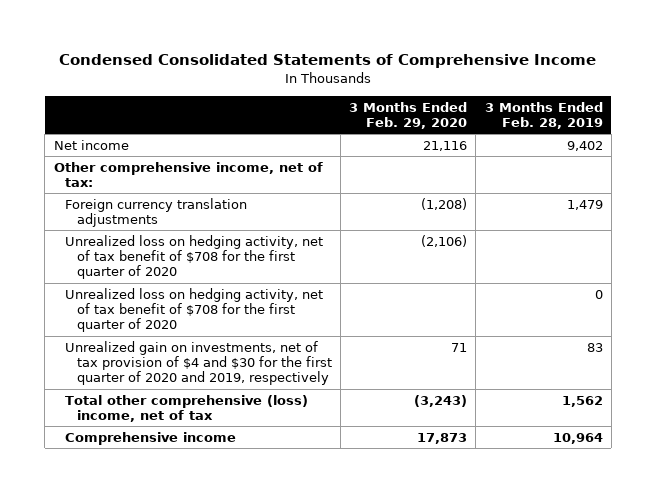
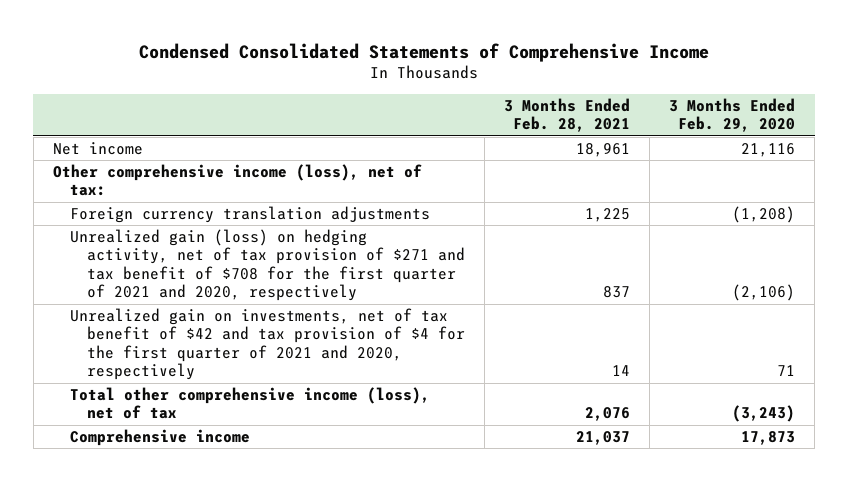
[484,101,603,129] 3 Months Ended Feb. 28, 2019 -> none
none -> [504,97,631,133] 3 Months Ended Feb. 28, 2021
[53,161,323,188] Other comprehensive income, net of tax: -> [52,163,422,197] Other comprehensive income (loss), net of tax:
[65,287,324,333] Unrealized loss on hedging activity, net of tax benefit of $708 for the first quarter of 2020 -> none
[65,234,324,280] Unrealized loss on hedging activity, net of tax benefit of $708 for the first quarter of 2020 -> [70,228,466,302] Unrealized gain (loss) on hedging activity, net of tax provision of $271 and tax benefit of $708 for the first quarter of 2021 and 2020, respectively
[65,340,332,386] Unrealized gain on investments, net of tax provision of $4 and $30 for the first quarter of 2020 and 2019, respectively -> [70,307,466,381] Unrealized gain on investments, net of tax benefit of $42 and tax provision of $4 for the first quarter of 2021 and 2020, respectively
[65,394,309,423] Total other comprehensive (loss) income, net of tax -> [70,386,431,420] Total other comprehensive income (loss), net of tax

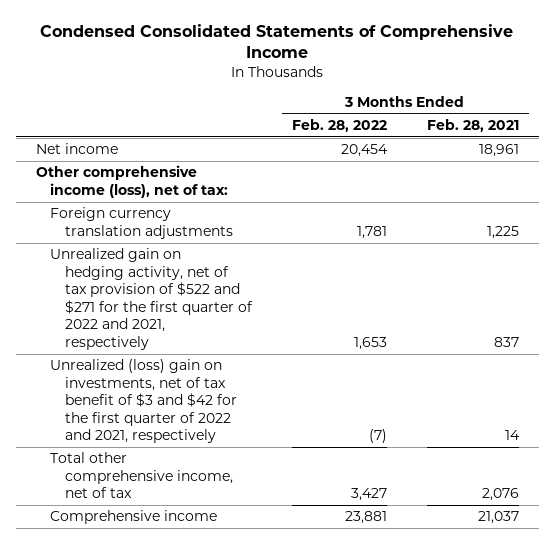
[669,97,796,133] 3 Months Ended Feb. 29, 2020 -> none
none -> [291,119,387,133] Feb. 28, 2022
[70,228,466,302] Unrealized gain (loss) on hedging activity, net of tax provision of $271 and tax benefit of $708 for the first quarter of 2021 and 2020, respectively -> [50,248,253,350] Unrealized gain on hedging activity, net of tax provision of $522 and $271 for the first quarter of 2022 and 2021, respectively
[70,307,466,381] Unrealized gain on investments, net of tax benefit of $42 and tax provision of $4 for the first quarter of 2021 and 2020, respectively -> [50,359,237,444] Unrealized (loss) gain on investments, net of tax benefit of $3 and $42 for the first quarter of 2022 and 2021, respectively
[70,386,431,420] Total other comprehensive income (loss), net of tax -> [50,452,233,499] Total other comprehensive income, net of tax

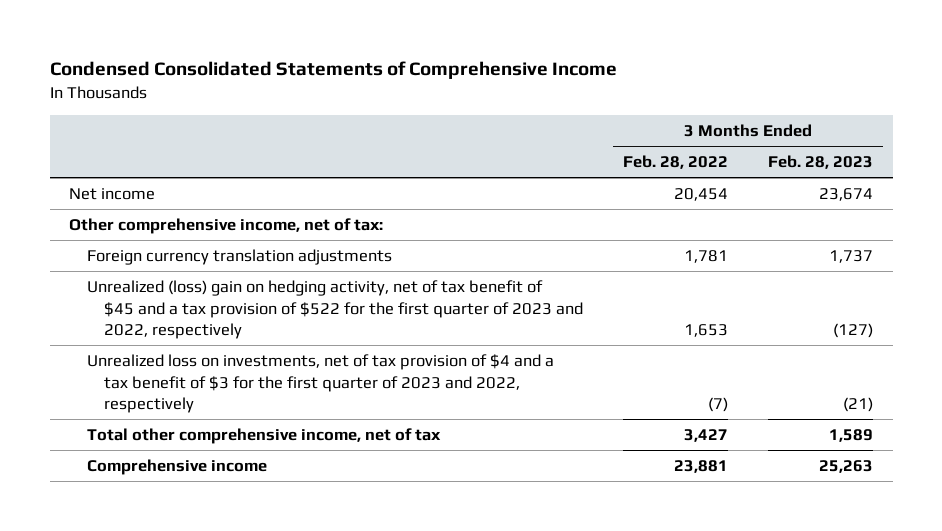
[426,119,519,133] Feb. 28, 2021 -> none
none -> [767,155,873,170] Feb. 28, 2023
[35,165,229,198] Other comprehensive income (loss), net of tax: -> [69,218,384,235] Other comprehensive income, net of tax:
[50,248,253,350] Unrealized gain on hedging activity, net of tax provision of $522 and $271 for the first quarter of 2022 and 2021, respectively -> [86,280,584,339] Unrealized (loss) gain on hedging activity, net of tax benefit of $45 and a tax provision of $522 for the first quarter of 2023 and 2022, respectively
[50,359,237,444] Unrealized (loss) gain on investments, net of tax benefit of $3 and $42 for the first quarter of 2022 and 2021, respectively -> [86,354,554,413] Unrealized loss on investments, net of tax provision of $4 and a tax benefit of $3 for the first quarter of 2023 and 2022, respectively

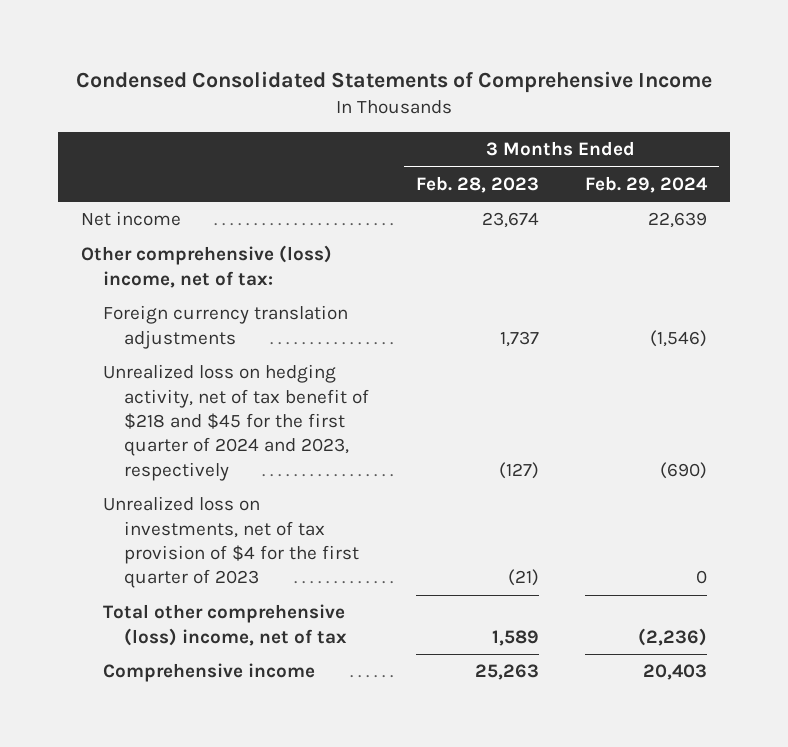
[622,155,728,170] Feb. 28, 2022 -> none
none -> [585,175,709,193] Feb. 29, 2024
[69,218,384,235] Other comprehensive income, net of tax: -> [81,245,333,288] Other comprehensive (loss) income, net of tax:
[86,280,584,339] Unrealized (loss) gain on hedging activity, net of tax benefit of $45 and a tax provision of $522 for the first quarter of 2023 and 2022, respectively -> [102,364,370,481] Unrealized loss on hedging activity, net of tax benefit of $218 and $45 for the first quarter of 2024 and 2023, respectively
[86,354,554,413] Unrealized loss on investments, net of tax provision of $4 and a tax benefit of $3 for the first quarter of 2023 and 2022, respectively -> [102,496,360,589] Unrealized loss on investments, net of tax provision of $4 for the first quarter of 2023
[86,428,441,445] Total other comprehensive income, net of tax -> [102,604,348,646] Total other comprehensive (loss) income, net of tax

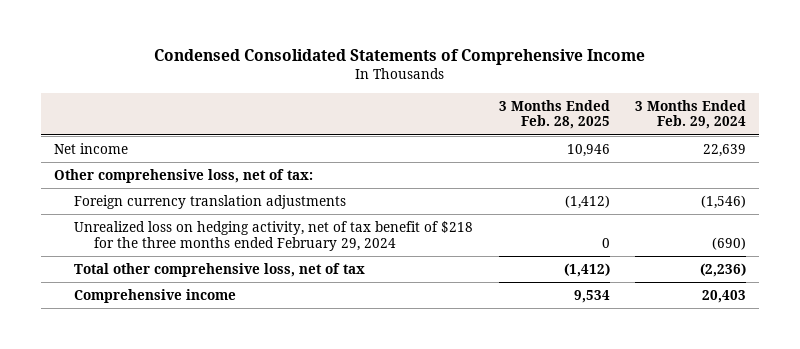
[415,175,539,193] Feb. 28, 2023 -> none
none -> [498,99,610,130] 3 Months Ended Feb. 28, 2025
[81,245,333,288] Other comprehensive (loss) income, net of tax: -> [53,168,313,183] Other comprehensive loss, net of tax:
[102,496,360,589] Unrealized loss on investments, net of tax provision of $4 for the first quarter of 2023 -> none
[102,364,370,481] Unrealized loss on hedging activity, net of tax benefit of $218 and $45 for the first quarter of 2024 and 2023, respectively -> [73,220,473,251] Unrealized loss on hedging activity, net of tax benefit of $218 for the three months ended February 29, 2024
[102,604,348,646] Total other comprehensive (loss) income, net of tax -> [73,262,365,277] Total other comprehensive loss, net of tax

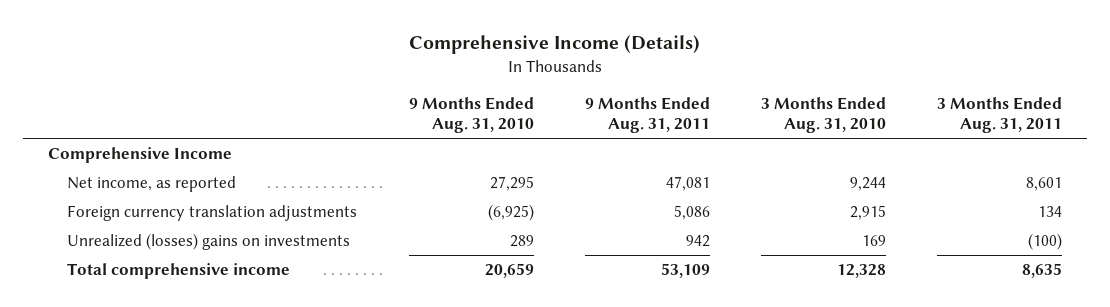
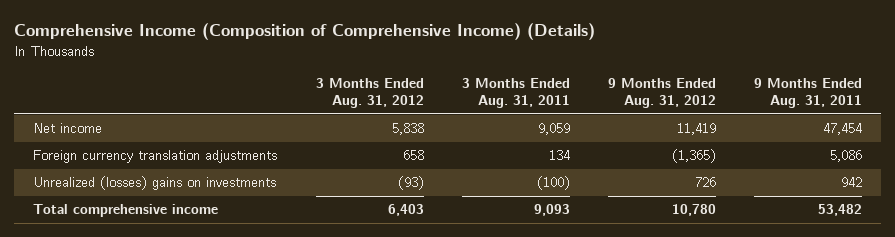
[409,35,701,55] Comprehensive Income (Details) -> [14,23,596,41] Comprehensive Income (Composition of Comprehensive Income) (Details)
[408,97,534,134] 9 Months Ended Aug. 31, 2010 -> none
[760,97,886,134] 3 Months Ended Aug. 31, 2010 -> none
none -> [315,78,424,108] 3 Months Ended Aug. 31, 2012
none -> [607,78,716,108] 9 Months Ended Aug. 31, 2012
[48,146,233,163] Comprehensive Income -> none
[67,175,237,192] Net income, as reported -> [33,123,103,134] Net income
[665,175,710,191] 47,081 -> [822,123,862,136] 47,454
[1025,176,1062,191] 8,601 -> [537,123,570,136] 9,059
[660,262,710,278] 53,109 -> [817,204,862,217] 53,482
[1021,262,1062,278] 8,635 -> [533,204,570,217] 9,093

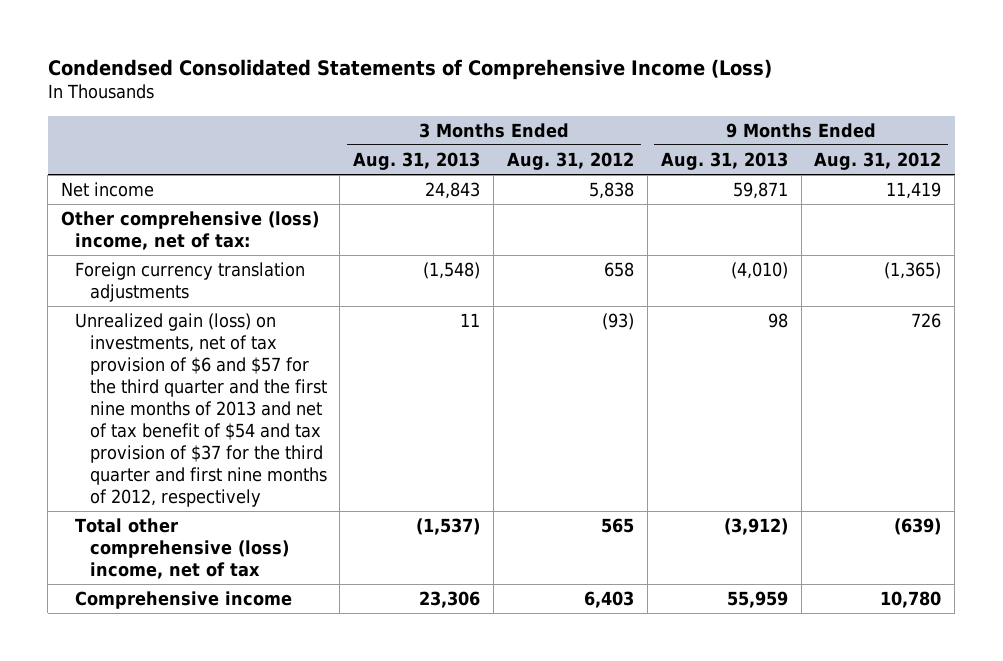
[14,23,596,41] Comprehensive Income (Composition of Comprehensive Income) (Details) -> [47,58,772,80] Condendsed Consolidated Statements of Comprehensive Income (Loss)
[461,78,570,108] 3 Months Ended Aug. 31, 2011 -> none
[753,78,862,108] 9 Months Ended Aug. 31, 2011 -> none
none -> [353,151,481,170] Aug. 31, 2013
none -> [660,151,788,170] Aug. 31, 2013
none -> [61,210,320,250] Other comprehensive (loss) income, net of tax:
[33,176,277,191] Unrealized (losses) gains on investments -> [75,312,327,508] Unrealized gain (loss) on investments, net of tax provision of $6 and $57 for the third quarter and the first nine months of 2013 and net of tax benefit of $54 and tax provision of $37 for the third quarter and first nine months of 2012, respectively
none -> [75,517,289,580] Total other comprehensive (loss) income, net of tax
[33,204,219,218] Total comprehensive income -> [75,590,293,609] Comprehensive income

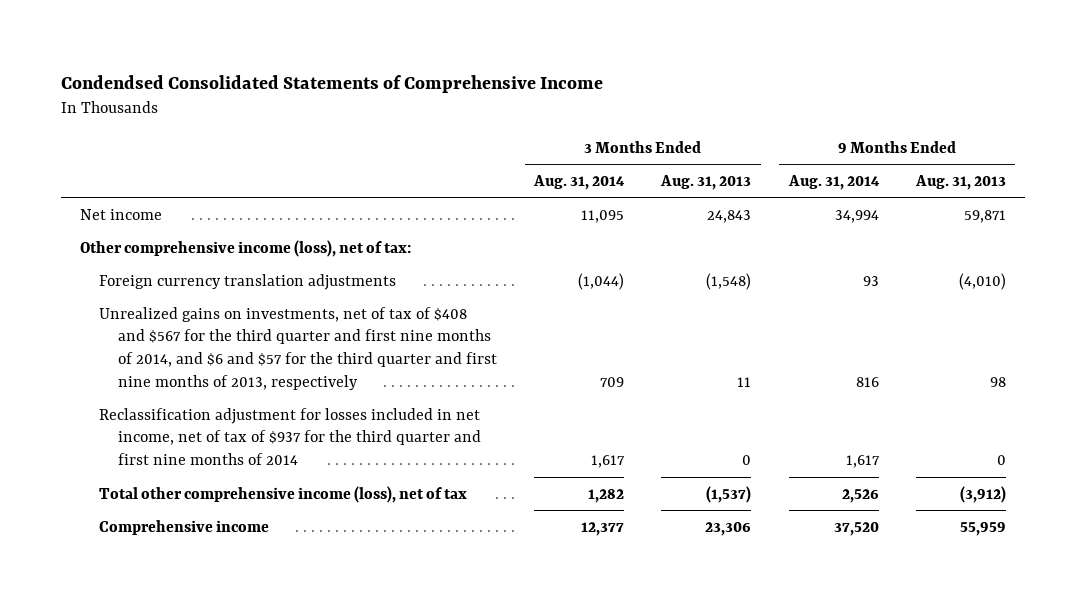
[47,58,772,80] Condendsed Consolidated Statements of Comprehensive Income (Loss) -> [61,74,604,93] Condendsed Consolidated Statements of Comprehensive Income
[506,151,634,170] Aug. 31, 2012 -> none
[814,151,942,170] Aug. 31, 2012 -> none
none -> [533,174,626,190] Aug. 31, 2014
none -> [787,174,880,190] Aug. 31, 2014
[61,210,320,250] Other comprehensive (loss) income, net of tax: -> [79,239,411,257] Other comprehensive income (loss), net of tax:
[75,312,327,508] Unrealized gain (loss) on investments, net of tax provision of $6 and $57 for the third quarter and the first nine months of 2013 and net of tax benefit of $54 and tax provision of $37 for the third quarter and first nine months of 2012, respectively -> [98,306,497,390] Unrealized gains on investments, net of tax of $408 and $567 for the third quarter and first nine months of 2014, and $6 and $57 for the third quarter and first nine months of 2013, respectively
none -> [98,407,481,466] Reclassification adjustment for losses included in net income, net of tax of $937 for the third quarter and first nine months of 2014
[75,517,289,580] Total other comprehensive (loss) income, net of tax -> [98,485,467,503] Total other comprehensive income (loss), net of tax

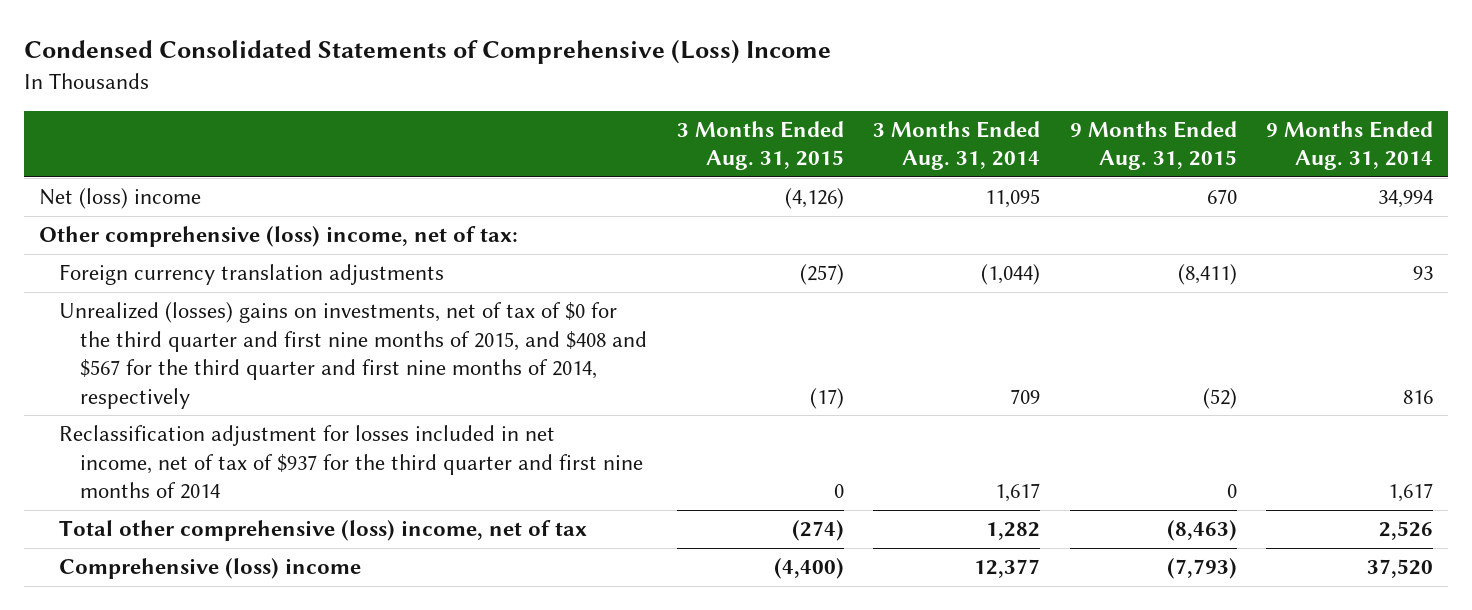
[61,74,604,93] Condendsed Consolidated Statements of Comprehensive Income -> [23,39,831,65] Condensed Consolidated Statements of Comprehensive (Loss) Income
[660,174,752,190] Aug. 31, 2013 -> none
[914,174,1006,190] Aug. 31, 2013 -> none
none -> [676,120,844,171] 3 Months Ended Aug. 31, 2015
none -> [1069,120,1237,171] 9 Months Ended Aug. 31, 2015
[79,208,162,220] Net income -> [38,187,201,209] Net (loss) income
[79,239,411,257] Other comprehensive income (loss), net of tax: -> [38,225,518,247] Other comprehensive (loss) income, net of tax:
[98,306,497,390] Unrealized gains on investments, net of tax of $408 and $567 for the third quarter and first nine months of 2014, and $6 and $57 for the third quarter and first nine months of 2013, respectively -> [59,301,647,409] Unrealized (losses) gains on investments, net of tax of $0 for the third quarter and first nine months of 2015, and $408 and $567 for the third quarter and first nine months of 2014, respectively
[98,485,467,503] Total other comprehensive income (loss), net of tax -> [59,519,588,541] Total other comprehensive (loss) income, net of tax
[98,519,269,535] Comprehensive income -> [59,557,362,579] Comprehensive (loss) income

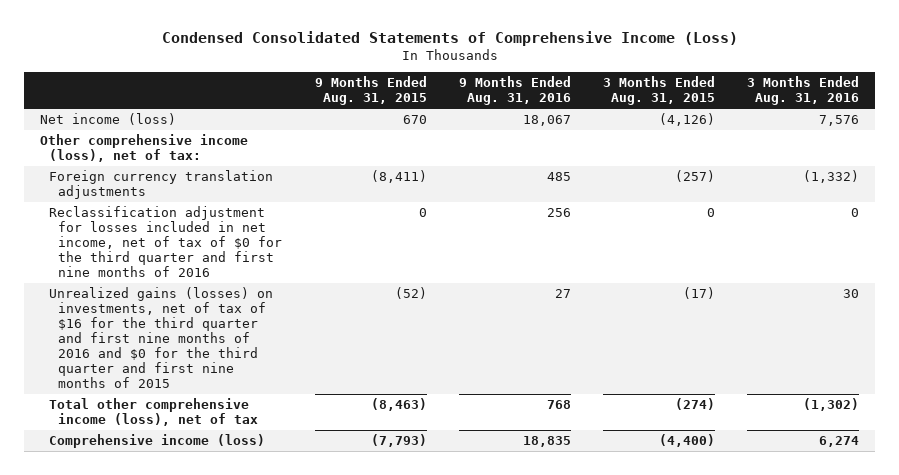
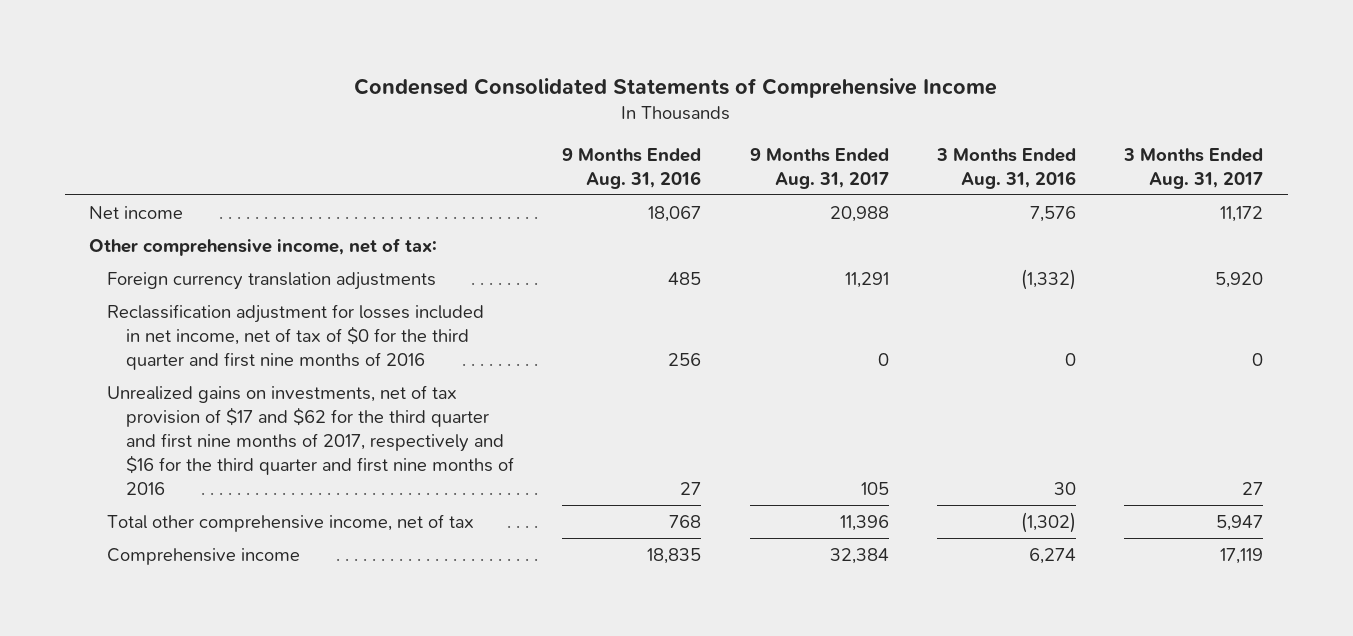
[161,31,738,47] Condensed Consolidated Statements of Comprehensive Income (Loss) -> [354,78,998,99] Condensed Consolidated Statements of Comprehensive Income
[314,76,427,106] 9 Months Ended Aug. 31, 2015 -> none
[603,76,716,106] 3 Months Ended Aug. 31, 2015 -> none
none -> [749,147,889,189] 9 Months Ended Aug. 31, 2017
none -> [1123,147,1264,189] 3 Months Ended Aug. 31, 2017
[39,112,176,125] Net income (loss) -> [89,205,184,219] Net income
[39,133,248,162] Other comprehensive income (loss), net of tax: -> [89,237,438,256] Other comprehensive income, net of tax:
[49,286,274,389] Unrealized gains (losses) on investments, net of tax of $16 for the third quarter and first nine months of 2016 and $0 for the third quarter and first nine months of 2015 -> [107,384,514,496] Unrealized gains on investments, net of tax provision of $17 and $62 for the third quarter and first nine months of 2017, respectively and $16 for the third quarter and first nine months of 2016
[49,397,259,426] Total other comprehensive income (loss), net of tax -> [107,513,475,532] Total other comprehensive income, net of tax
[49,433,266,448] Comprehensive income (loss) -> [107,547,301,565] Comprehensive income

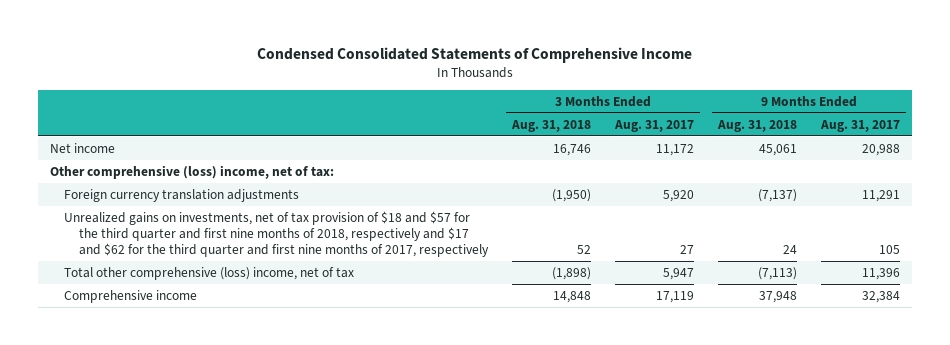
[562,147,702,189] 9 Months Ended Aug. 31, 2016 -> none
[936,147,1077,189] 3 Months Ended Aug. 31, 2016 -> none
none -> [510,119,591,132] Aug. 31, 2018
none -> [716,119,797,132] Aug. 31, 2018
[89,237,438,256] Other comprehensive income, net of tax: -> [49,164,334,179] Other comprehensive (loss) income, net of tax:
[107,303,485,370] Reclassification adjustment for losses included in net income, net of tax of $0 for the third quarter and first nine months of 2016 -> none
[107,384,514,496] Unrealized gains on investments, net of tax provision of $17 and $62 for the third quarter and first nine months of 2017, respectively and $16 for the third quarter and first nine months of 2016 -> [64,210,489,258] Unrealized gains on investments, net of tax provision of $18 and $57 for the third quarter and first nine months of 2018, respectively and $17 and $62 for the third quarter and first nine months of 2017, respectively
[107,513,475,532] Total other comprehensive income, net of tax -> [64,266,355,280] Total other comprehensive (loss) income, net of tax

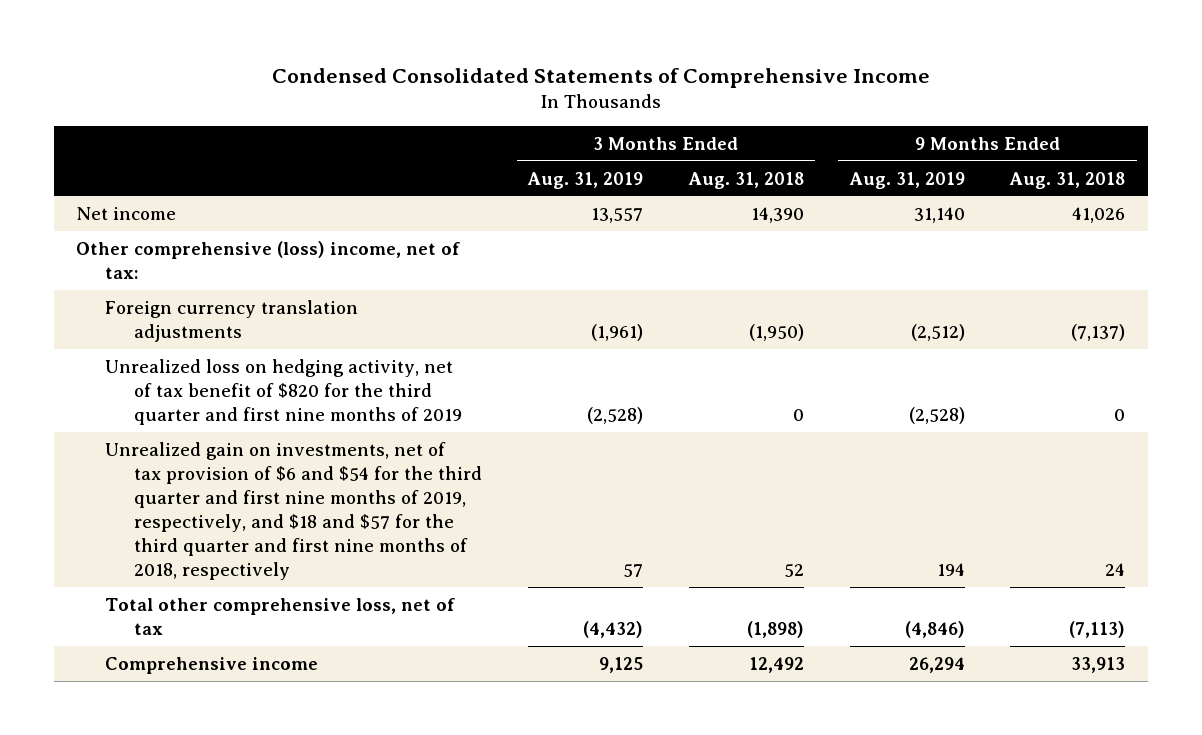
[613,119,694,132] Aug. 31, 2017 -> none
[819,119,900,132] Aug. 31, 2017 -> none
none -> [527,171,644,189] Aug. 31, 2019
none -> [848,171,965,189] Aug. 31, 2019
[552,143,591,156] 16,746 -> [750,206,804,223] 14,390
[758,143,797,156] 45,061 -> [1072,206,1126,223] 41,026
none -> [105,358,463,425] Unrealized loss on hedging activity, net of tax benefit of $820 for the third quarter and first nine months of 2019
[64,210,489,258] Unrealized gains on investments, net of tax provision of $18 and $57 for the third quarter and first nine months of 2018, respectively and $17 and $62 for the third quarter and first nine months of 2017, respectively -> [105,441,483,580] Unrealized gain on investments, net of tax provision of $6 and $54 for the third quarter and first nine months of 2019, respectively, and $18 and $57 for the third quarter and first nine months of 2018, respectively
[64,266,355,280] Total other comprehensive (loss) income, net of tax -> [105,597,456,635] Total other comprehensive loss, net of tax
[552,290,591,303] 14,848 -> [748,656,804,673] 12,492
[758,290,797,303] 37,948 -> [1071,656,1126,673] 33,913

